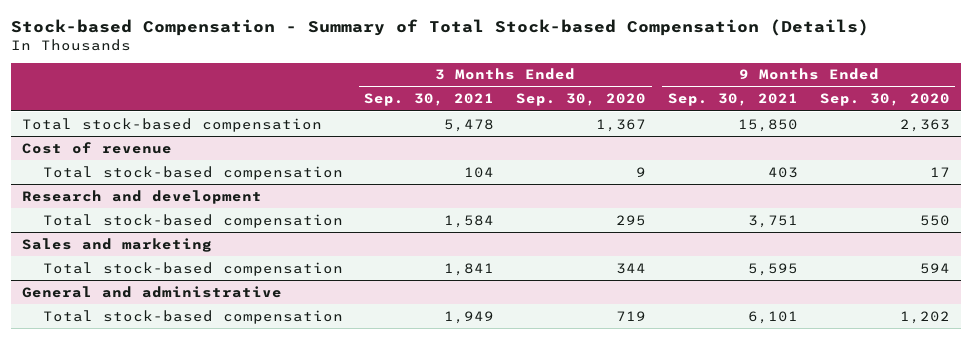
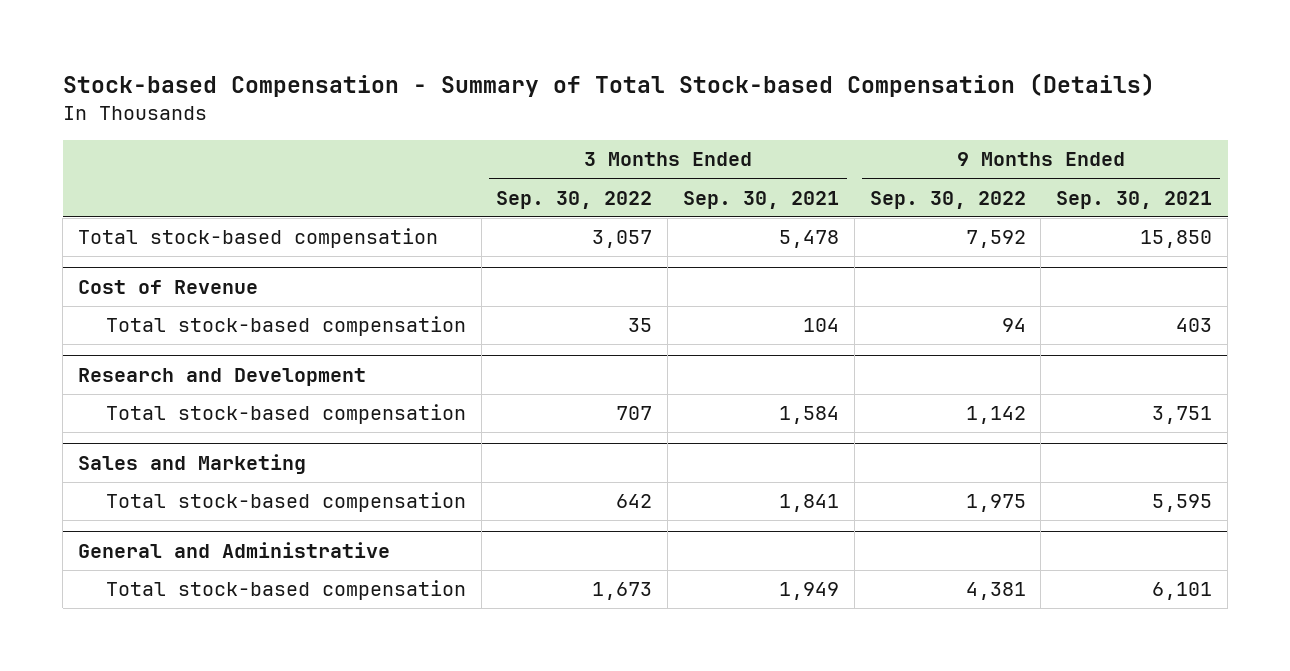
[516,93,647,107] Sep. 30, 2020 -> none
[819,93,950,107] Sep. 30, 2020 -> none
none -> [496,190,653,209] Sep. 30, 2022
none -> [869,190,1026,209] Sep. 30, 2022
[21,141,172,154] Cost of revenue -> [77,280,258,295] Cost of Revenue
[21,189,262,204] Research and development -> [77,368,366,387] Research and Development
[21,237,212,252] Sales and marketing -> [77,454,306,475] Sales and Marketing
[21,285,282,298] General and administrative -> [77,542,390,559] General and Administrative

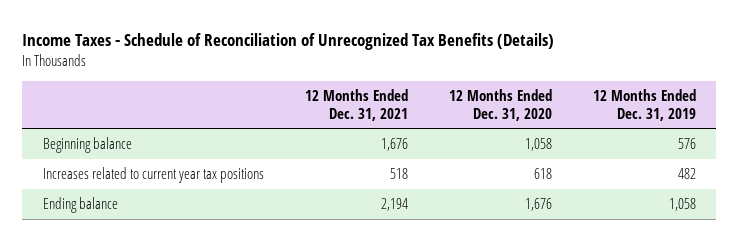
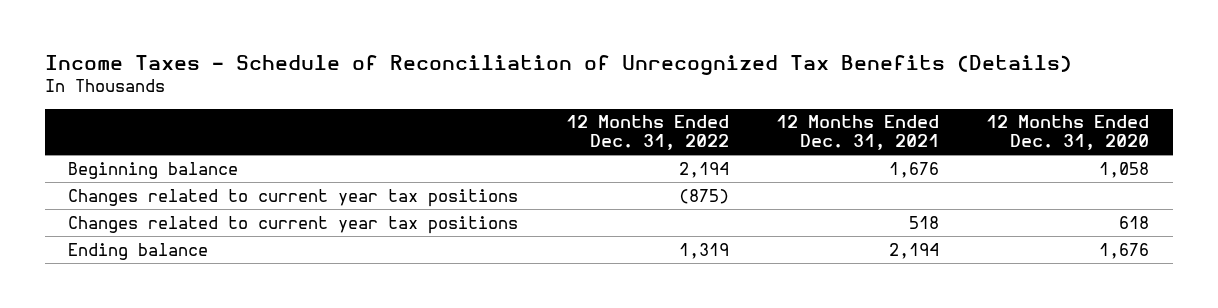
[592,88,696,121] 12 Months Ended Dec. 31, 2019 -> none
none -> [565,115,729,150] 12 Months Ended Dec. 31, 2022
none -> [68,188,519,207] Changes related to current year tax positions
[42,167,264,184] Increases related to current year tax positions -> [68,215,519,234] Changes related to current year tax positions

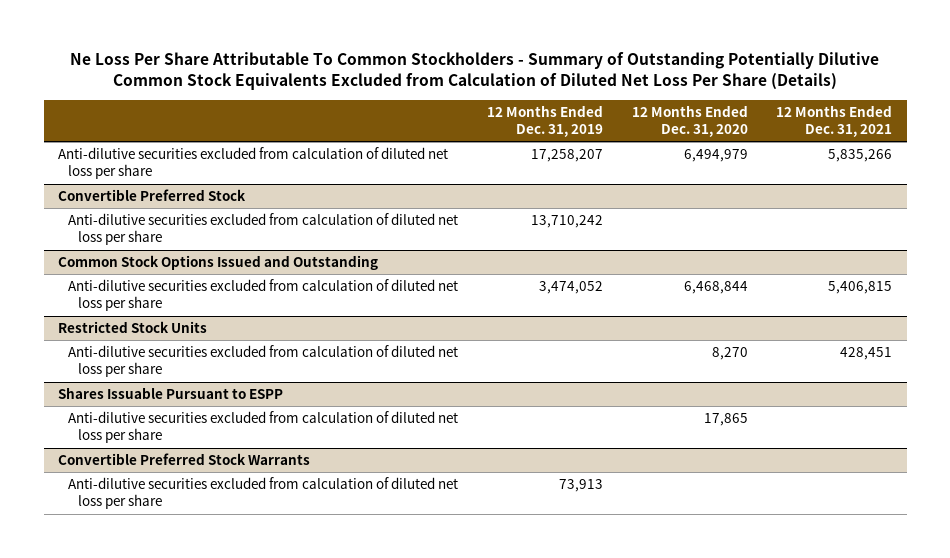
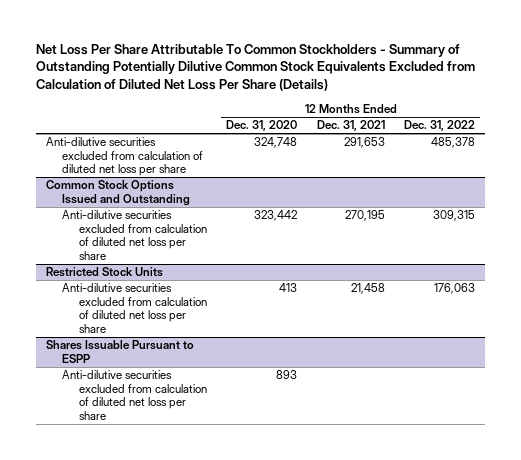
[70,51,880,91] Ne Loss Per Share Attributable To Common Stockholders - Summary of Outstanding Potentially Dilutive Common Stock Equivalents Excluded from Calculation of Diluted Net Loss Per Share (Details) -> [35,43,475,92] Net Loss Per Share Attributable To Common Stockholders - Summary of Outstanding Potentially Dilutive Common Stock Equivalents Excluded from Calculation of Diluted Net Loss Per Share (Details)
[486,104,603,138] 12 Months Ended Dec. 31, 2019 -> none
none -> [404,120,476,132] Dec. 31, 2022
[58,189,247,202] Convertible Preferred Stock -> none
[68,213,459,246] Anti-dilutive securities excluded from calculation of diluted net loss per share -> none
[683,149,748,163] 6,494,979 -> [254,137,298,149] 324,748
[828,149,893,163] 5,835,266 -> [343,137,385,149] 291,653
[683,281,748,295] 6,468,844 -> [254,210,298,222] 323,442
[828,281,893,295] 5,406,815 -> [344,210,385,222] 270,195
[711,347,748,361] 8,270 -> [279,283,298,293] 413
[840,347,893,361] 428,451 -> [350,283,385,295] 21,458
[58,453,311,466] Convertible Preferred Stock Warrants -> none
[68,477,459,510] Anti-dilutive securities excluded from calculation of diluted net loss per share -> none
[703,413,748,427] 17,865 -> [276,370,298,380] 893

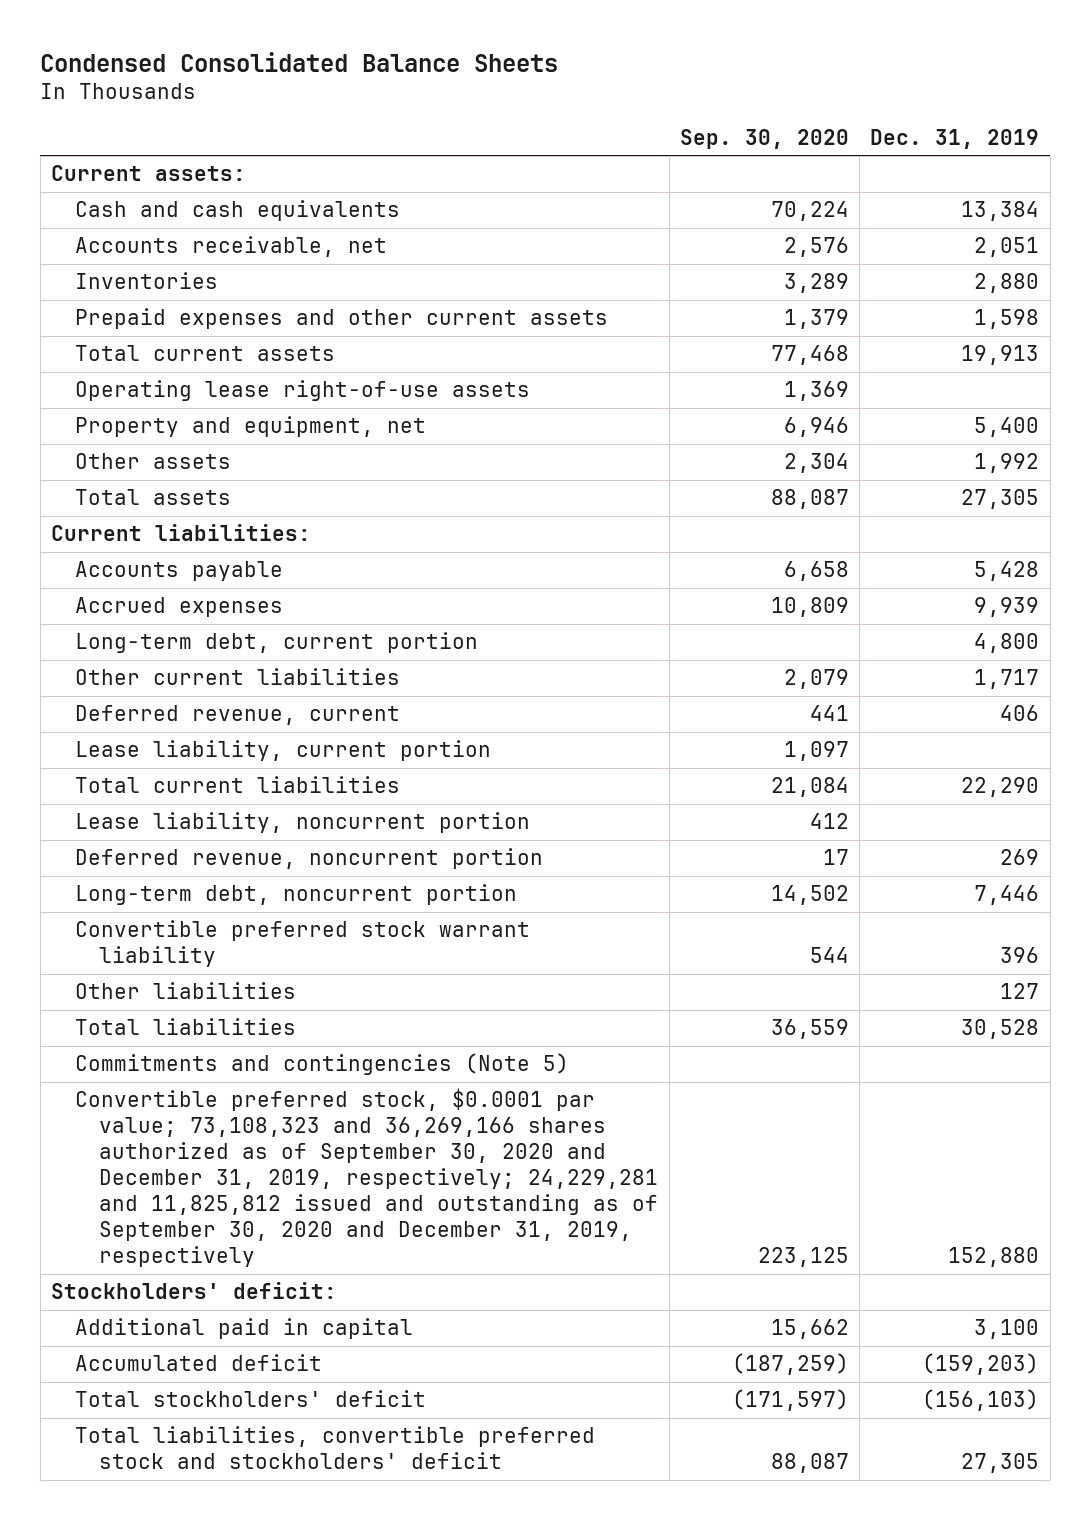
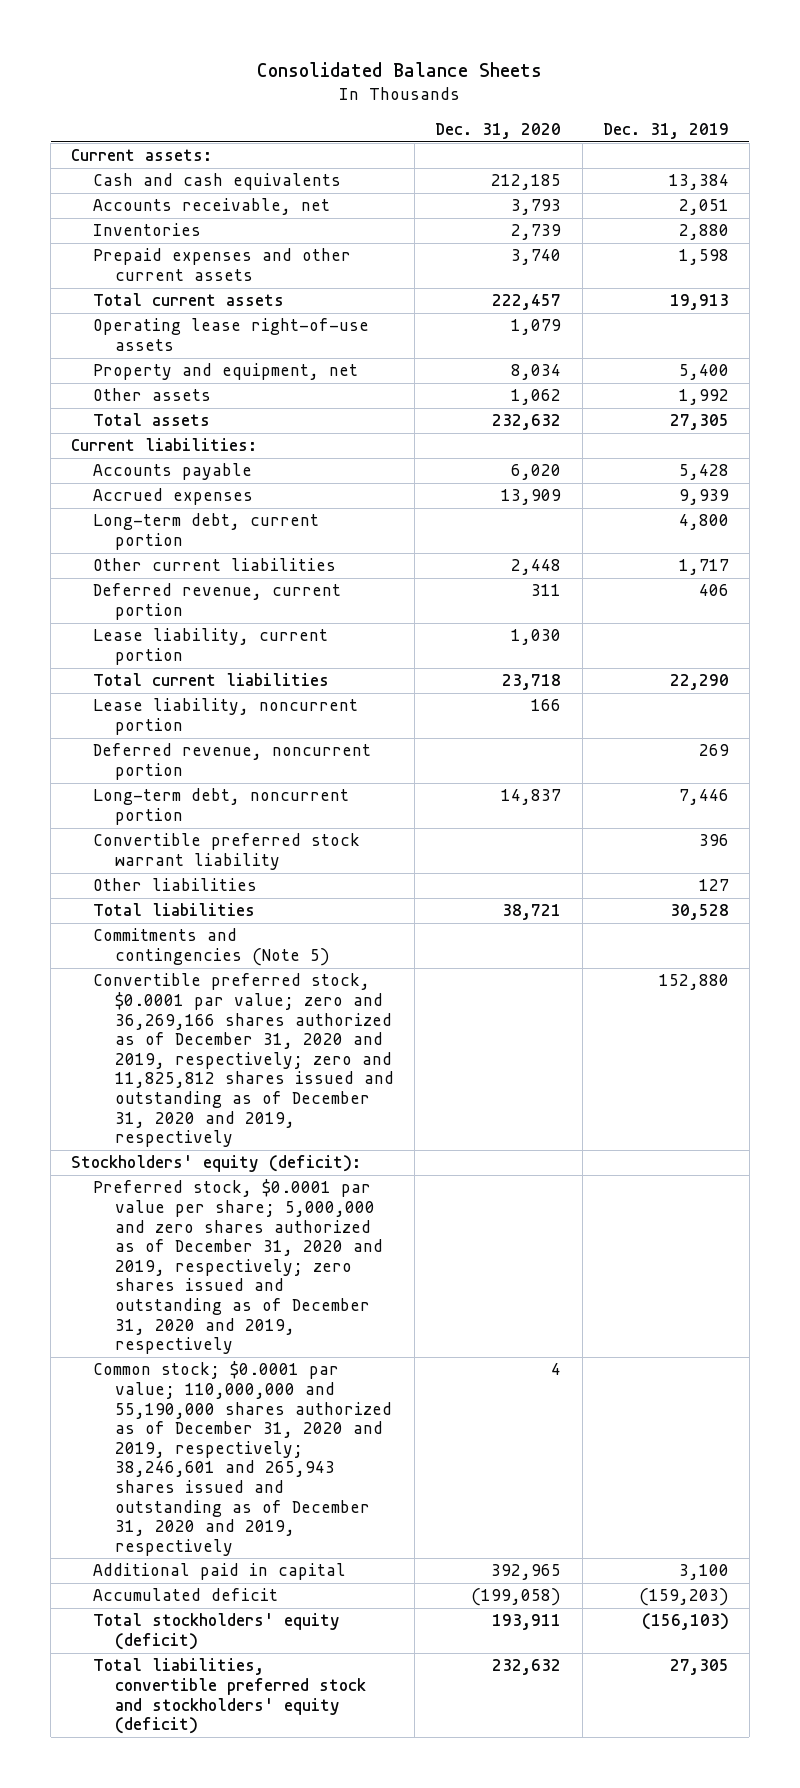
[40,51,559,72] Condensed Consolidated Balance Sheets -> [256,61,542,77] Consolidated Balance Sheets
[679,128,849,149] Sep. 30, 2020 -> none
none -> [435,123,562,140] Dec. 31, 2020
[75,705,401,726] Deferred revenue, current -> [93,583,342,620] Deferred revenue, current portion
[75,1088,659,1268] Convertible preferred stock, $0.0001 par value; 73,108,323 and 36,269,166 shares authorized as of September 30, 2020 and December 31, 2019, respectively; 24,229,281 and 11,825,812 issued and outstanding as of September 30, 2020 and December 31, 2019, respectively -> [93,973,395,1148] Convertible preferred stock, $0.0001 par value; zero and 36,269,166 shares authorized as of December 31, 2020 and 2019, respectively; zero and 11,825,812 shares issued and outstanding as of December 31, 2020 and 2019, respectively
[50,1282,337,1300] Stockholders' deficit: -> [71,1155,362,1173] Stockholders' equity (deficit):
none -> [93,1179,384,1355] Preferred stock, $0.0001 par value per share; 5,000,000 and zero shares authorized as of December 31, 2020 and 2019, respectively; zero shares issued and outstanding as of December 31, 2020 and 2019, respectively
none -> [93,1361,393,1556] Common stock; $0.0001 par value; 110,000,000 and 55,190,000 shares authorized as of December 31, 2020 and 2019, respectively; 38,246,601 and 265,943 shares issued and outstanding as of December 31, 2020 and 2019, respectively
[75,1390,427,1408] Total stockholders' deficit -> [93,1613,341,1650] Total stockholders' equity (deficit)
[75,1426,596,1470] Total liabilities, convertible preferred stock and stockholders' deficit -> [93,1658,367,1735] Total liabilities, convertible preferred stock and stockholders' equity (deficit)

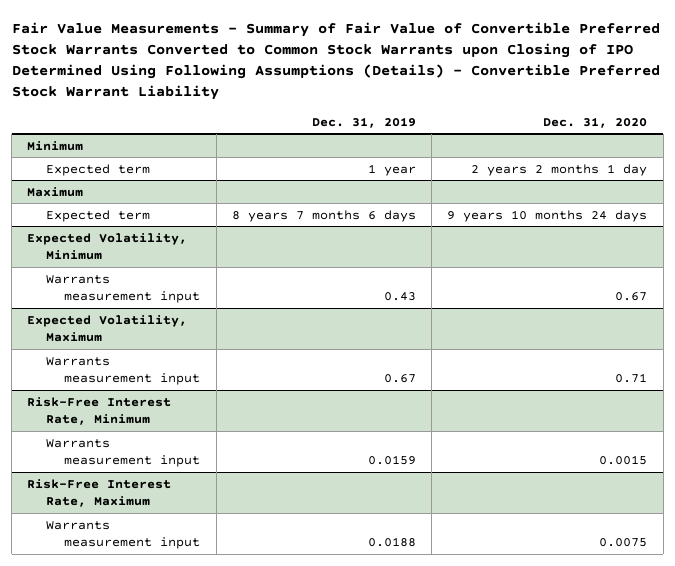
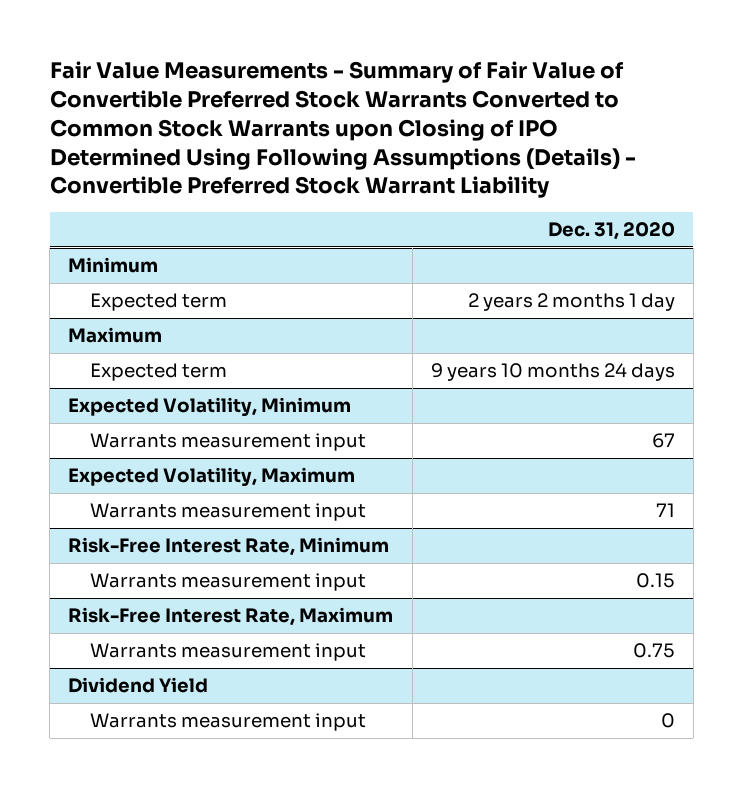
[311,116,416,128] Dec. 31, 2019 -> none
[615,292,648,302] 0.67 -> [651,433,675,449] 67
[615,373,648,384] 0.71 -> [655,503,675,518] 71
[599,455,648,466] 0.0015 -> [635,573,675,589] 0.15
[599,538,648,548] 0.0075 -> [632,643,675,659] 0.75
none -> [68,677,209,694] Dividend Yield
none -> [89,713,366,732] Warrants measurement input

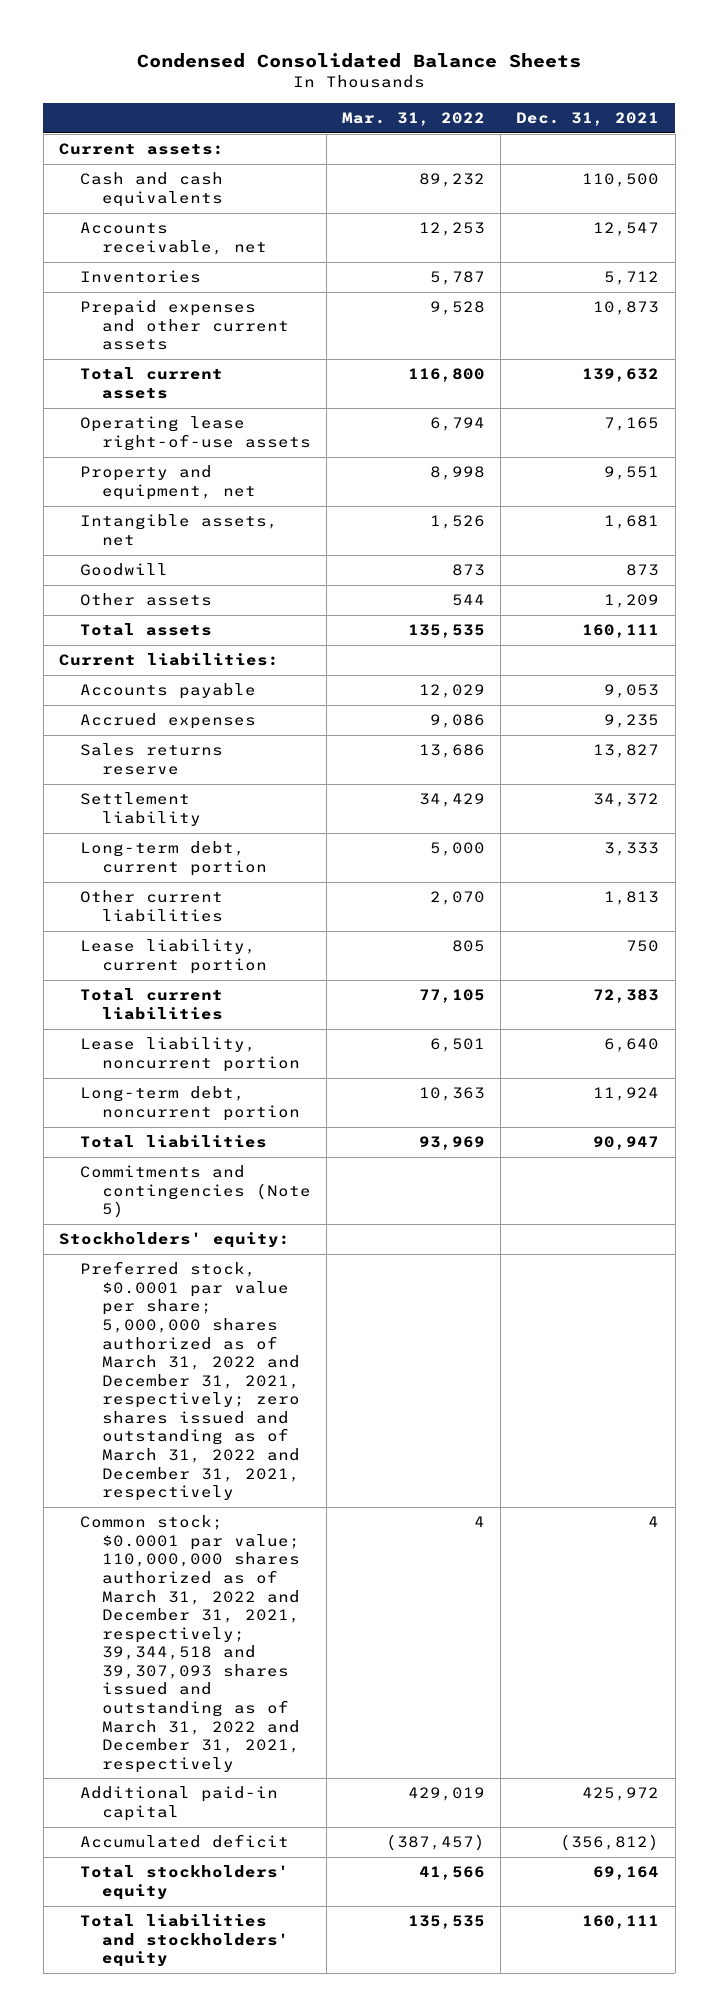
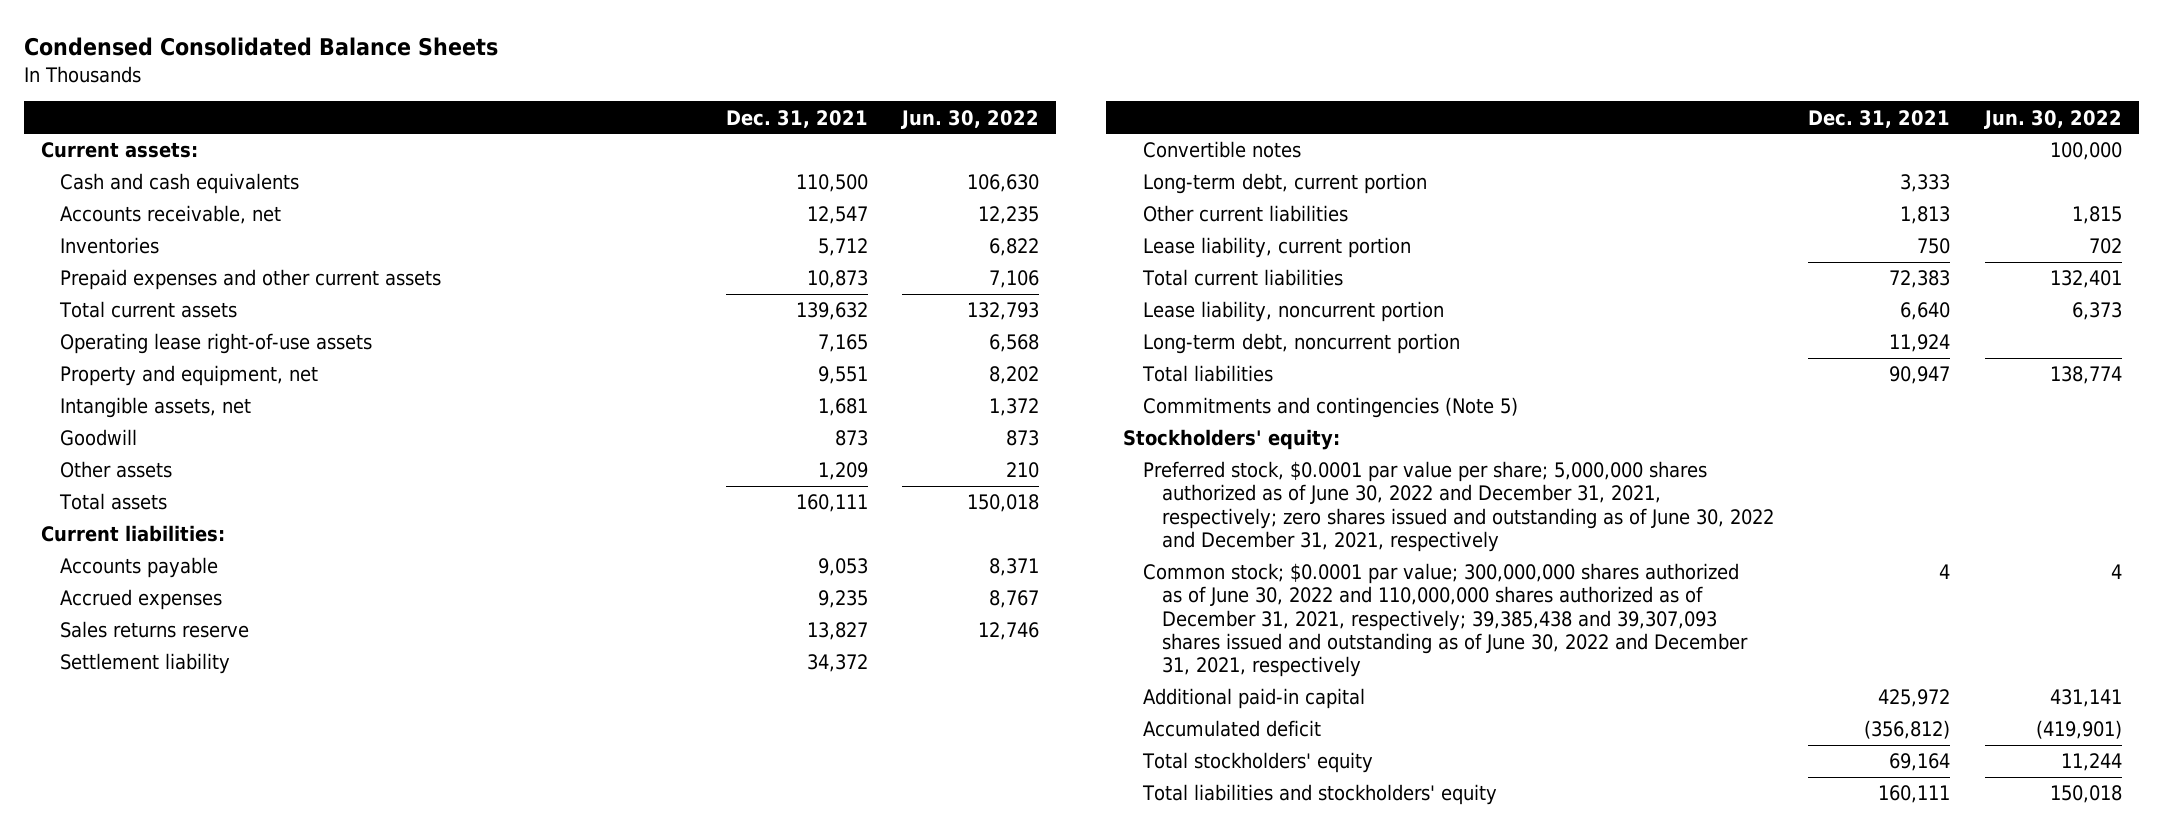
[342,111,486,126] Mar. 31, 2022 -> none
none -> [901,109,1040,129] Jun. 30, 2022
none -> [1142,141,1301,159] Convertible notes
[80,1261,300,1502] Preferred stock, $0.0001 par value per share; 5,000,000 shares authorized as of March 31, 2022 and December 31, 2021, respectively; zero shares issued and outstanding as of March 31, 2022 and December 31, 2021, respectively -> [1142,461,1775,552] Preferred stock, $0.0001 par value per share; 5,000,000 shares authorized as of June 30, 2022 and December 31, 2021, respectively; zero shares issued and outstanding as of June 30, 2022 and December 31, 2021, respectively
[80,1515,300,1773] Common stock; $0.0001 par value; 110,000,000 shares authorized as of March 31, 2022 and December 31, 2021, respectively; 39,344,518 and 39,307,093 shares issued and outstanding as of March 31, 2022 and December 31, 2021, respectively -> [1142,563,1749,677] Common stock; $0.0001 par value; 300,000,000 shares authorized as of June 30, 2022 and 110,000,000 shares authorized as of December 31, 2021, respectively; 39,385,438 and 39,307,093 shares issued and outstanding as of June 30, 2022 and December 31, 2021, respectively

